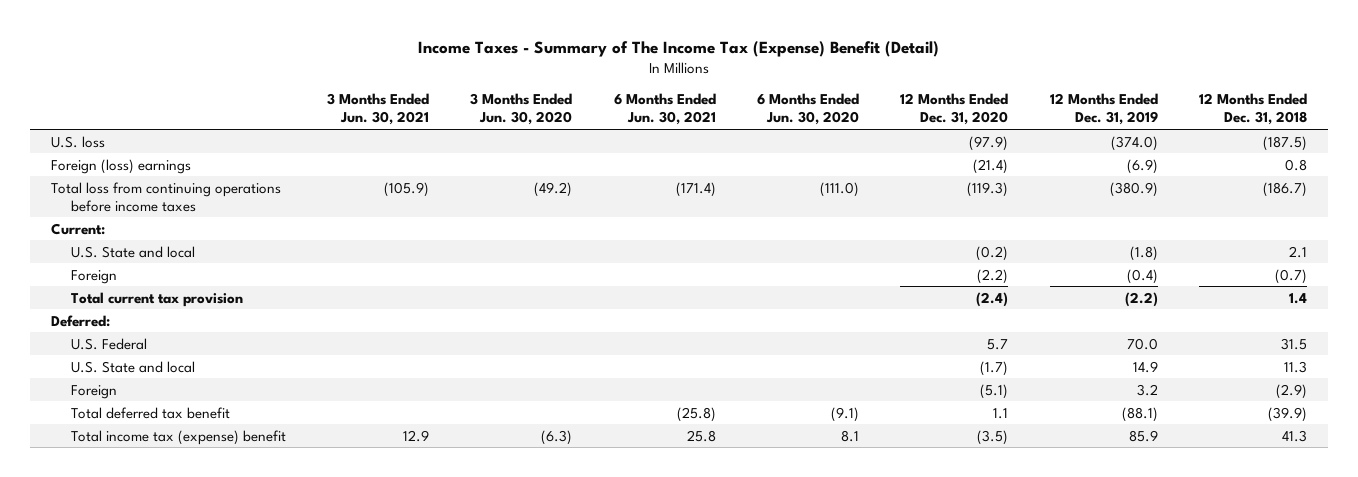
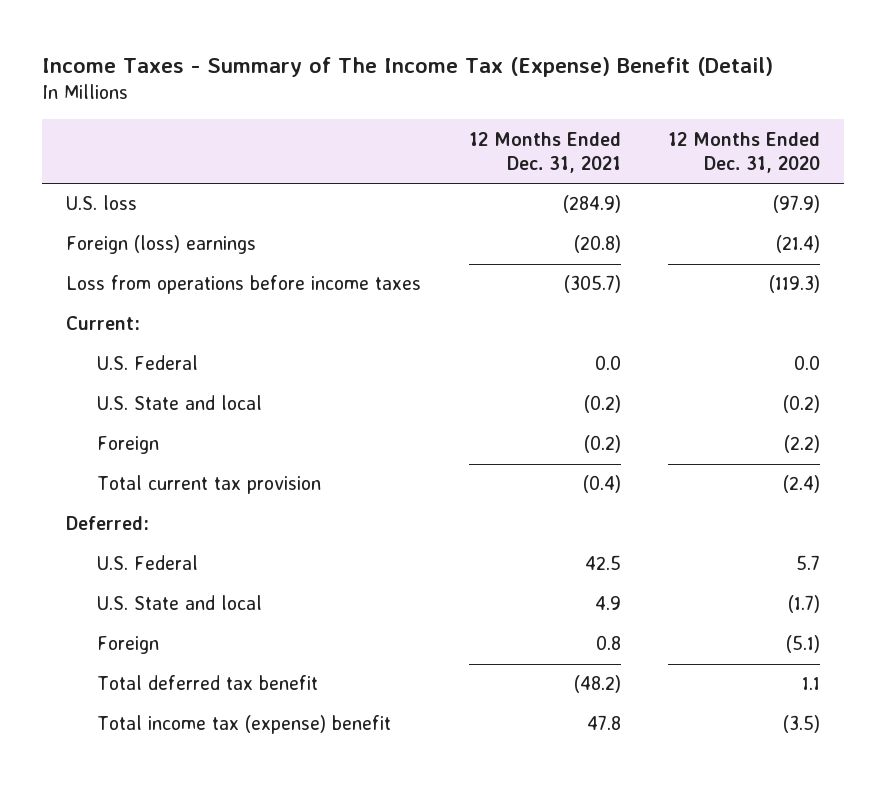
[327,93,430,126] 3 Months Ended Jun. 30, 2021 -> none
[470,93,573,126] 3 Months Ended Jun. 30, 2020 -> none
[613,93,716,126] 6 Months Ended Jun. 30, 2021 -> none
[756,93,859,126] 6 Months Ended Jun. 30, 2020 -> none
[1049,93,1158,126] 12 Months Ended Dec. 31, 2019 -> none
[1198,93,1307,126] 12 Months Ended Dec. 31, 2018 -> none
none -> [468,131,621,174] 12 Months Ended Dec. 31, 2021
[50,181,281,212] Total loss from continuing operations before income taxes -> [65,275,421,295] Loss from operations before income taxes
none -> [96,355,198,371] U.S. Federal

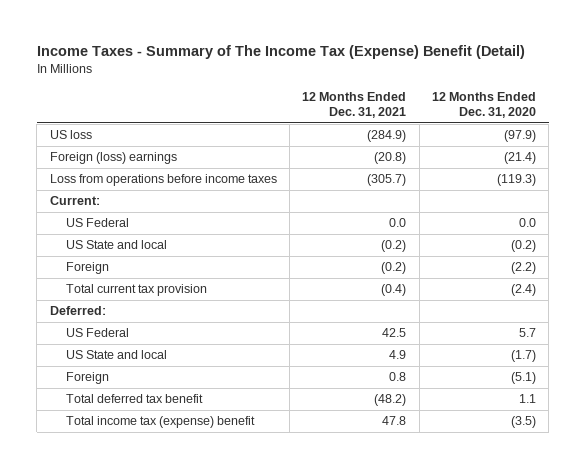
[65,195,137,211] U.S. loss -> [49,130,92,140] US loss
[96,355,198,371] U.S. Federal -> [66,218,130,228] US Federal
[96,395,262,411] U.S. State and local -> [66,240,168,250] US State and local
[96,555,198,571] U.S. Federal -> [66,328,130,338] US Federal
[96,595,262,611] U.S. State and local -> [66,350,168,360] US State and local

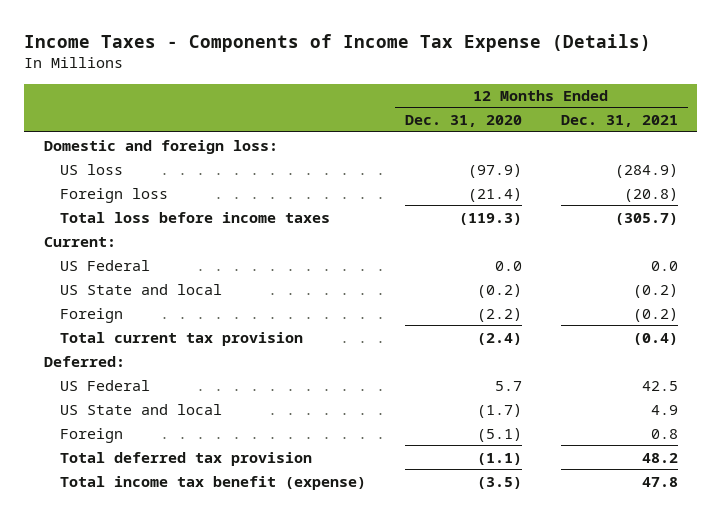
[36,45,525,60] Income Taxes - Summary of The Income Tax (Expense) Benefit (Detail) -> [24,33,652,52] Income Taxes - Components of Income Tax Expense (Details)
none -> [43,139,278,154] Domestic and foreign loss:
[49,152,177,165] Foreign (loss) earnings -> [59,187,168,203] Foreign loss
[49,174,277,187] Loss from operations before income taxes -> [59,211,330,223] Total loss before income taxes
[66,394,204,404] Total deferred tax benefit -> [59,451,312,466] Total deferred tax provision
[374,394,407,407] (48.2) -> [641,452,678,463] 48.2
[519,394,537,404] 1.1 -> [476,452,522,465] (1.1)
[66,416,256,429] Total income tax (expense) benefit -> [59,475,366,490] Total income tax benefit (expense)

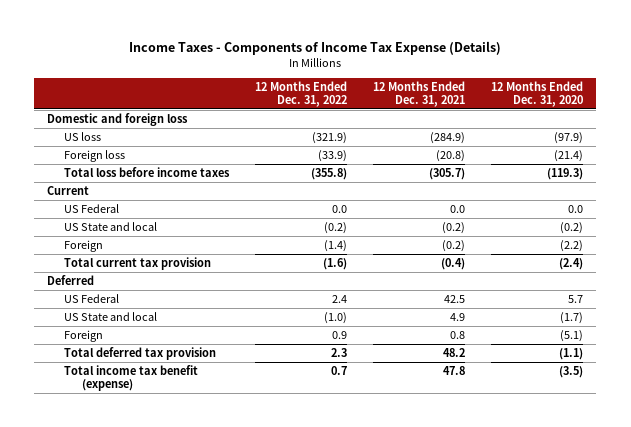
none -> [255,80,348,108] 12 Months Ended Dec. 31, 2022
[43,139,278,154] Domestic and foreign loss: -> [47,113,189,127] Domestic and foreign loss
[43,236,116,247] Current: -> [47,186,90,196] Current
[43,355,125,367] Deferred: -> [47,275,95,286] Deferred

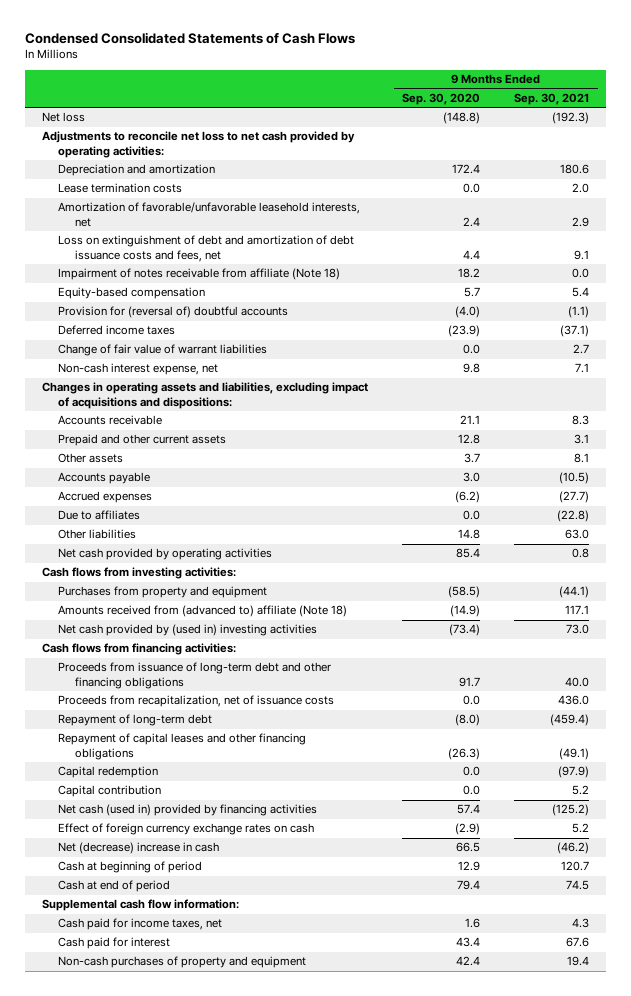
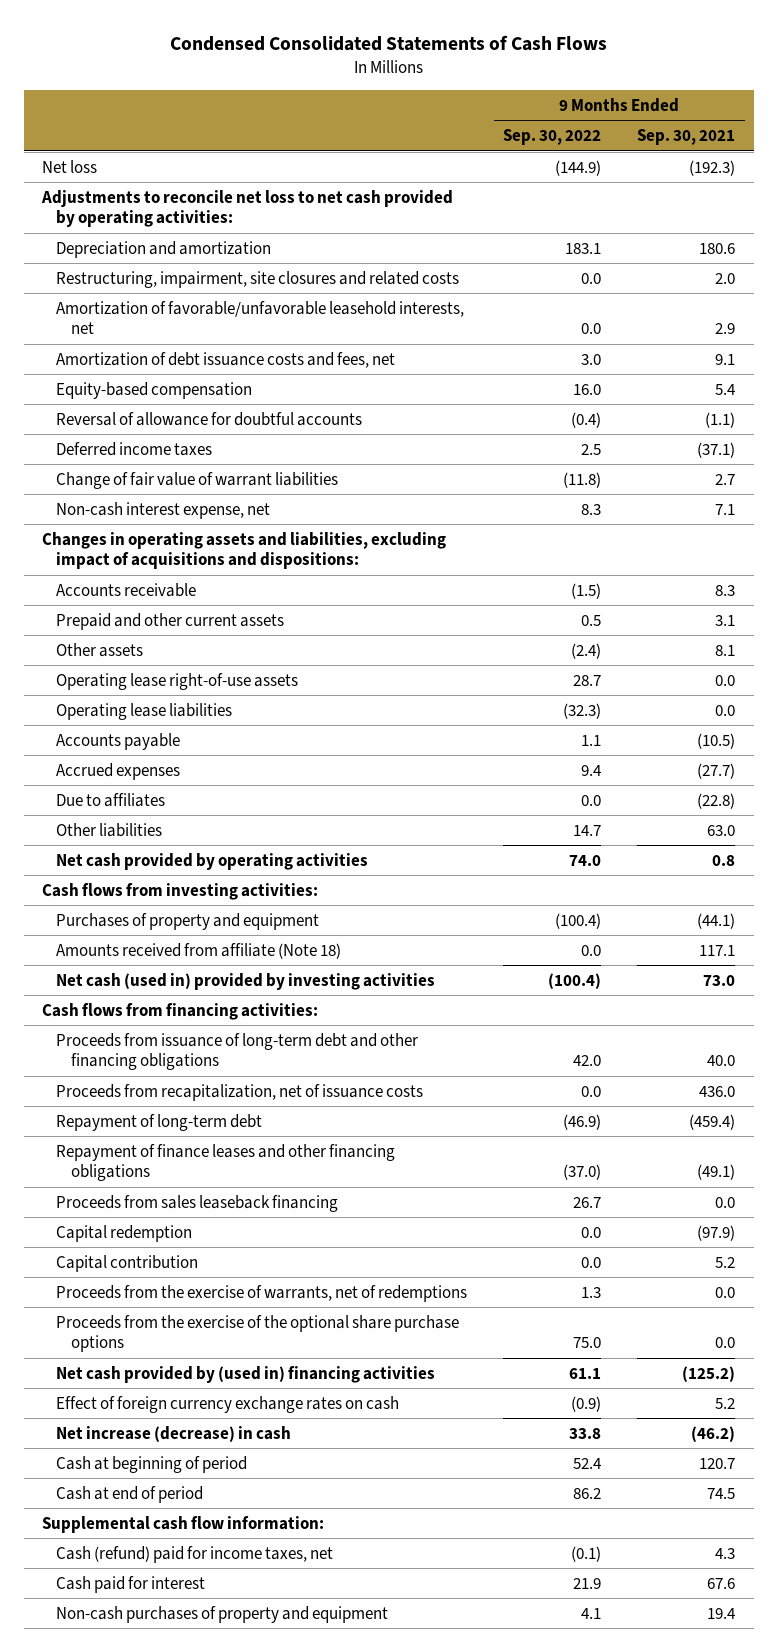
[402,93,481,106] Sep. 30, 2020 -> none
none -> [503,129,602,146] Sep. 30, 2022
[58,183,183,194] Lease termination costs -> [56,270,460,288] Restructuring, impairment, site closures and related costs
[58,268,341,281] Impairment of notes receivable from affiliate (Note 18) -> none
[58,235,355,262] Loss on extinguishment of debt and amortization of debt issuance costs and fees, net -> [56,351,396,368] Amortization of debt issuance costs and fees, net
[58,306,289,319] Provision for (reversal of) doubtful accounts -> [56,411,363,426] Reversal of allowance for doubtful accounts
none -> [56,672,299,690] Operating lease right-of-use assets
none -> [56,702,233,720] Operating lease liabilities
[58,586,268,599] Purchases from property and equipment -> [56,912,320,930] Purchases of property and equipment
[58,605,348,618] Amounts received from (advanced to) affiliate (Note 18) -> [56,942,342,959] Amounts received from affiliate (Note 18)
[58,624,318,637] Net cash provided by (used in) investing activities -> [56,972,436,990] Net cash (used in) provided by investing activities
[58,733,307,760] Repayment of capital leases and other financing obligations -> [56,1143,396,1182] Repayment of finance leases and other financing obligations
none -> [56,1194,339,1212] Proceeds from sales leaseback financing
none -> [56,1284,468,1302] Proceeds from the exercise of warrants, net of redemptions
none -> [56,1314,460,1353] Proceeds from the exercise of the optional share purchase options
[58,804,318,817] Net cash (used in) provided by financing activities -> [56,1365,436,1383] Net cash provided by (used in) financing activities
[58,842,220,855] Net (decrease) increase in cash -> [56,1425,292,1442] Net increase (decrease) in cash
[58,918,223,931] Cash paid for income taxes, net -> [56,1545,334,1563] Cash (refund) paid for income taxes, net

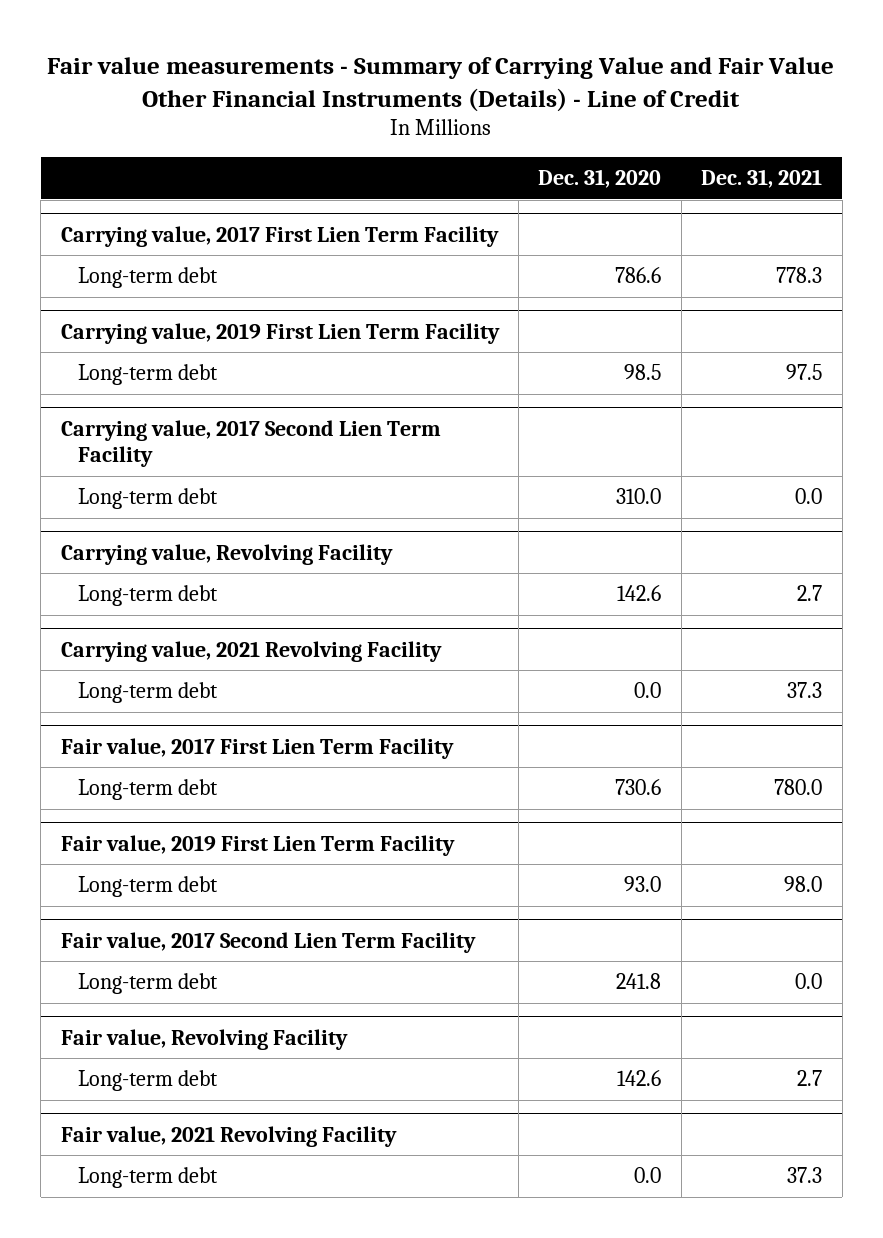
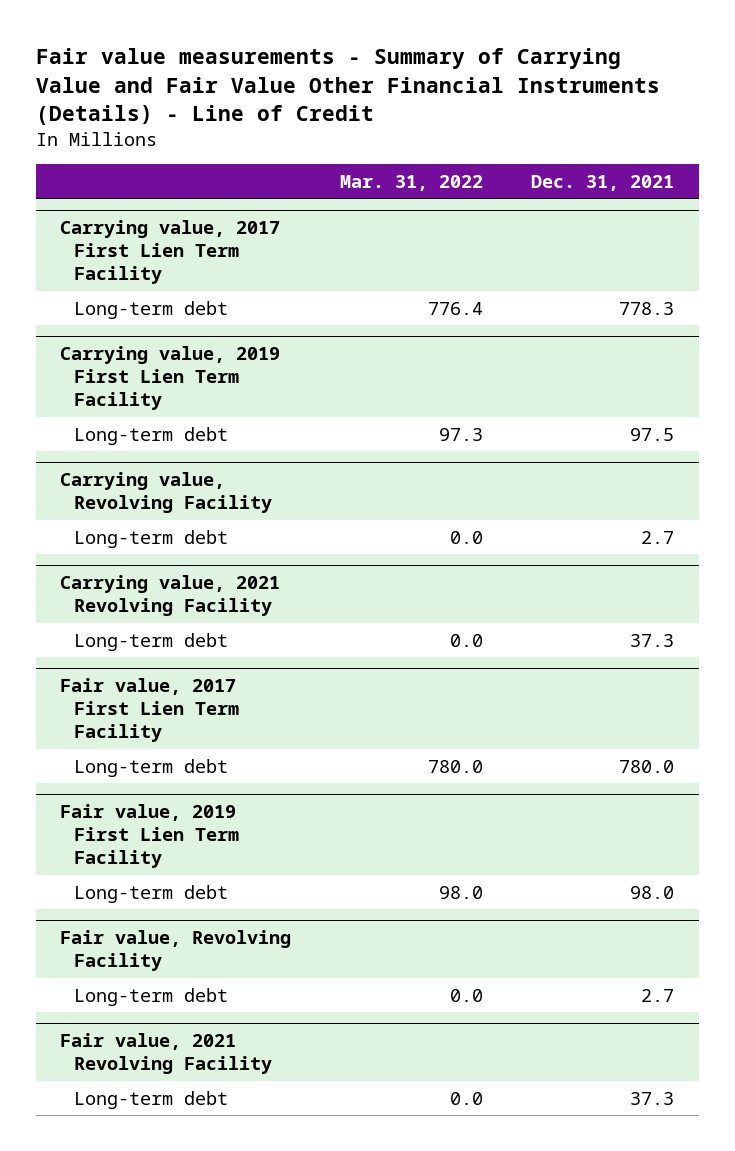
[538,169,662,189] Dec. 31, 2020 -> none
none -> [339,174,483,191] Mar. 31, 2022
[60,419,441,468] Carrying value, 2017 Second Lien Term Facility -> none
[77,488,218,510] Long-term debt -> none
[60,931,476,953] Fair value, 2017 Second Lien Term Facility -> none
[77,973,218,995] Long-term debt -> none

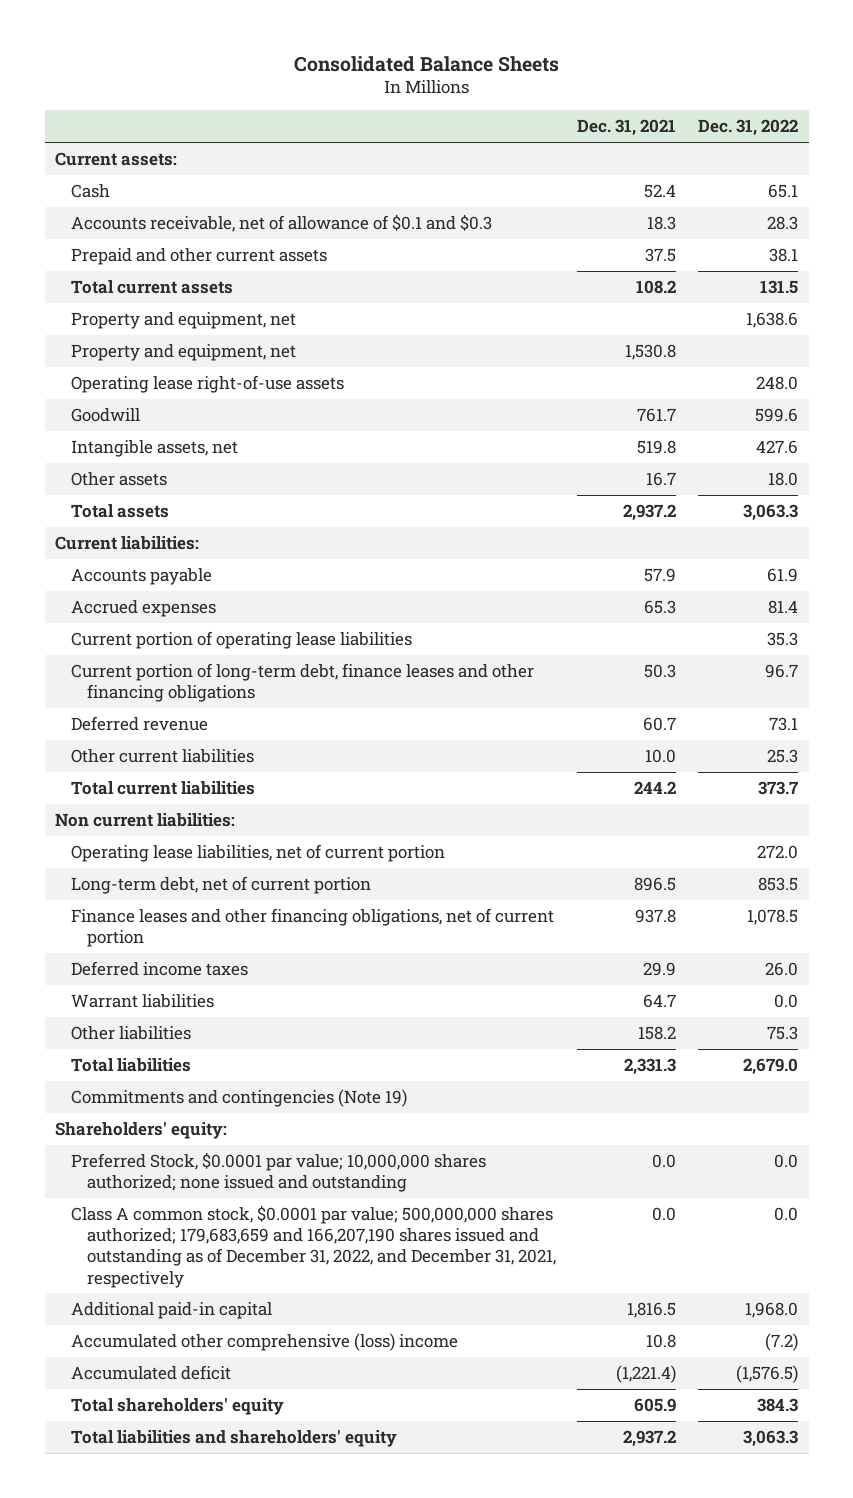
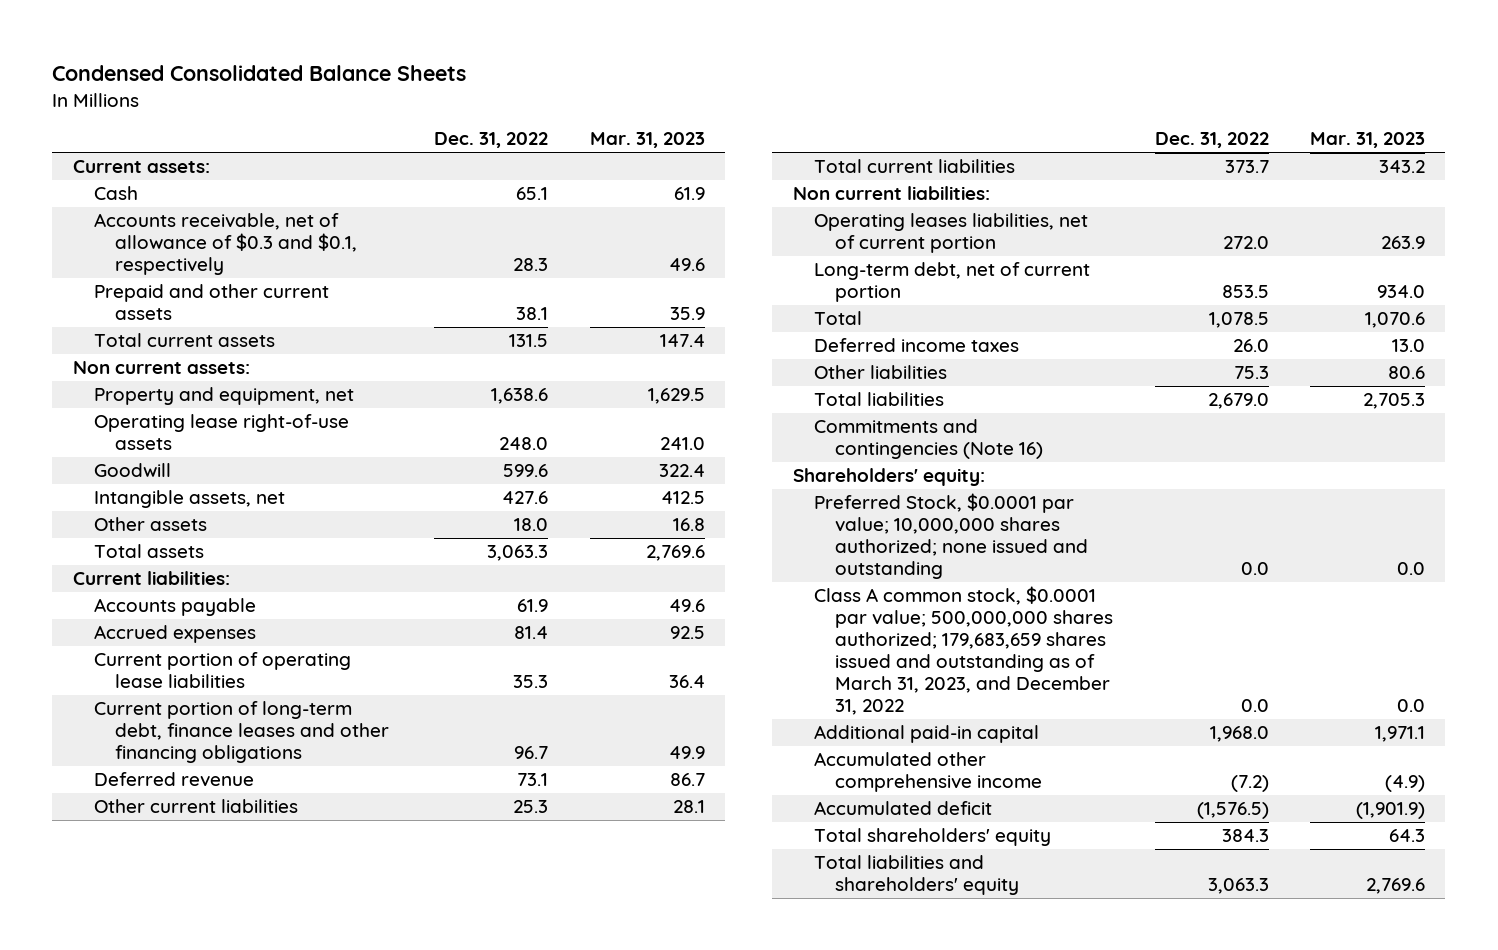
[293,55,559,72] Consolidated Balance Sheets -> [52,65,467,82] Condensed Consolidated Balance Sheets
[577,119,677,137] Dec. 31, 2021 -> none
none -> [589,132,705,149] Mar. 31, 2023
[71,213,493,232] Accounts receivable, net of allowance of $0.1 and $0.3 -> [94,212,358,275] Accounts receivable, net of allowance of $0.3 and $0.1, respectively
none -> [72,360,250,374] Non current assets:
[71,343,297,361] Property and equipment, net -> none
[71,843,446,862] Operating lease liabilities, net of current portion -> [814,212,1089,253] Operating leases liabilities, net of current portion
[71,907,555,948] Finance leases and other financing obligations, net of current portion -> [814,310,863,325] Total
[71,993,215,1008] Warrant liabilities -> none
[71,1088,408,1107] Commitments and contingencies (Note 19) -> [814,418,1044,459] Commitments and contingencies (Note 16)
[71,1204,557,1288] Class A common stock, $0.0001 par value; 500,000,000 shares authorized; 179,683,659 and 166,207,190 shares issued and outstanding as of December 31, 2022, and December 31, 2021, respectively -> [814,585,1114,716] Class A common stock, $0.0001 par value; 500,000,000 shares authorized; 179,683,659 shares issued and outstanding as of March 31, 2023, and December 31, 2022
[71,1332,459,1351] Accumulated other comprehensive (loss) income -> [814,751,1043,792] Accumulated other comprehensive income

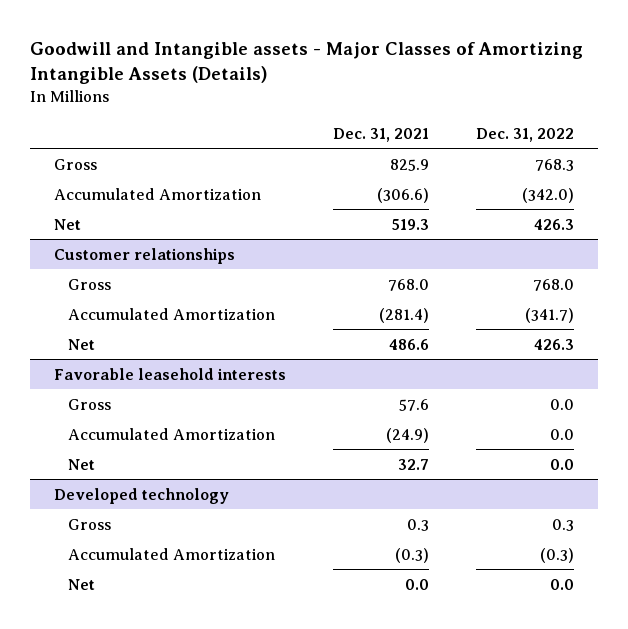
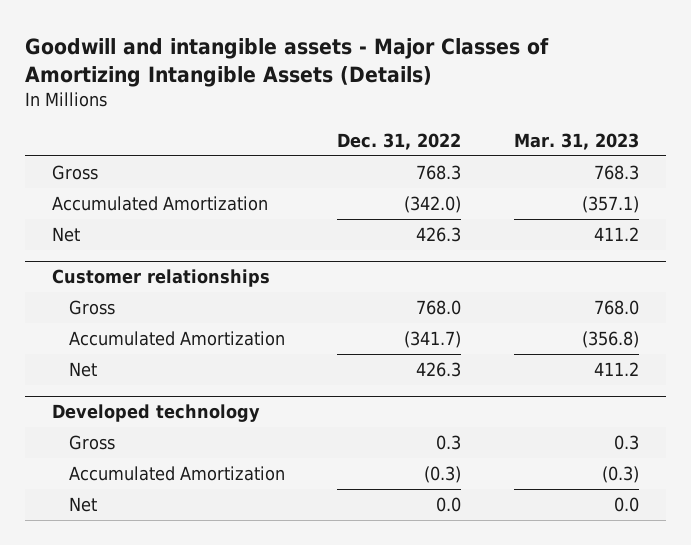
[30,42,584,85] Goodwill and Intangible assets - Major Classes of Amortizing Intangible Assets (Details) -> [25,37,550,87] Goodwill and intangible assets - Major Classes of Amortizing Intangible Assets (Details)
[332,128,429,143] Dec. 31, 2021 -> none
none -> [514,132,640,150] Mar. 31, 2023
[53,367,286,380] Favorable leasehold interests -> none
[68,398,112,410] Gross -> none
[68,427,276,440] Accumulated Amortization -> none
[68,458,96,470] Net -> none

